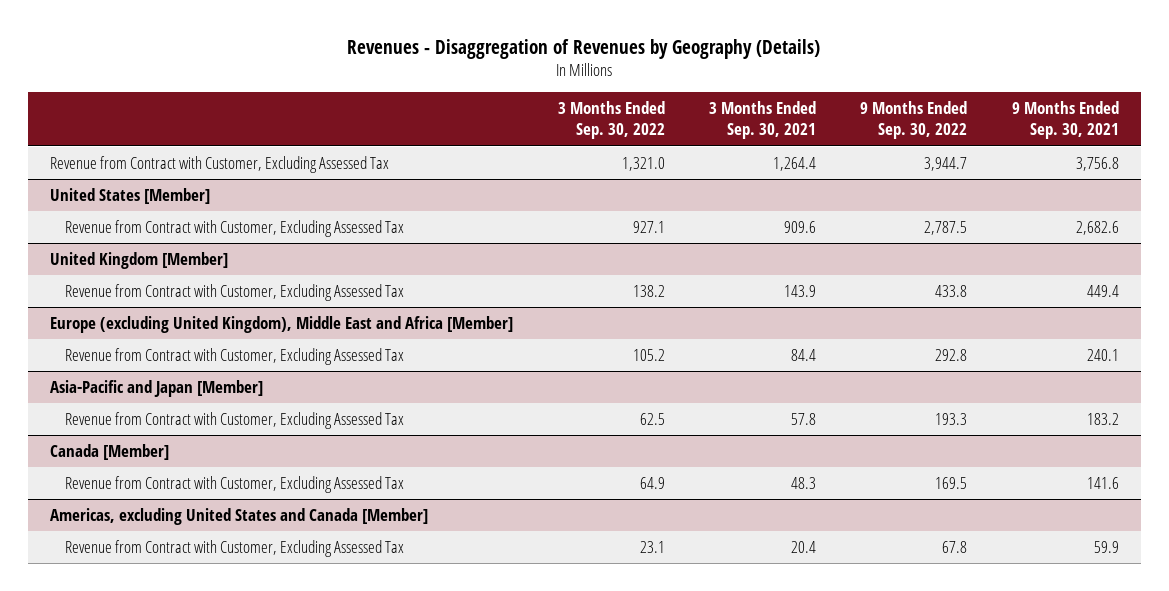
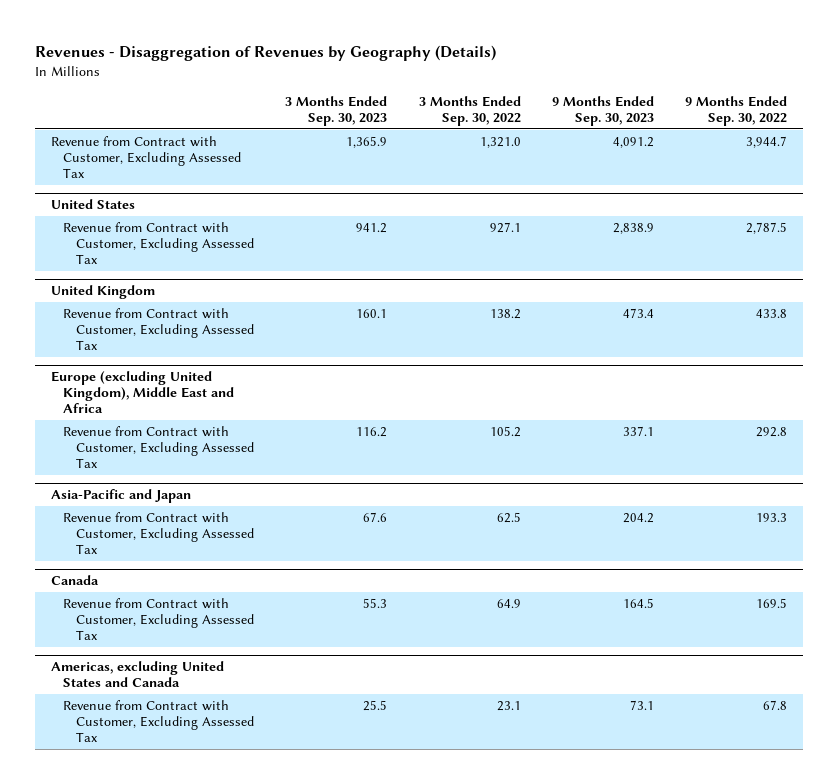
[708,101,816,140] 3 Months Ended Sep. 30, 2021 -> none
[1011,101,1119,140] 9 Months Ended Sep. 30, 2021 -> none
none -> [285,95,388,126] 3 Months Ended Sep. 30, 2023
none -> [552,95,655,126] 9 Months Ended Sep. 30, 2023
[50,188,211,205] United States [Member] -> [50,199,135,210] United States
[50,252,229,270] United Kingdom [Member] -> [50,285,155,300] United Kingdom
[50,316,514,334] Europe (excluding United Kingdom), Middle East and Africa [Member] -> [50,371,235,414] Europe (excluding United Kingdom), Middle East and Africa
[50,380,264,398] Asia-Pacific and Japan [Member] -> [50,489,191,504] Asia-Pacific and Japan
[50,444,170,461] Canada [Member] -> [50,575,99,586] Canada
[50,508,429,526] Americas, excluding United States and Canada [Member] -> [50,661,224,688] Americas, excluding United States and Canada

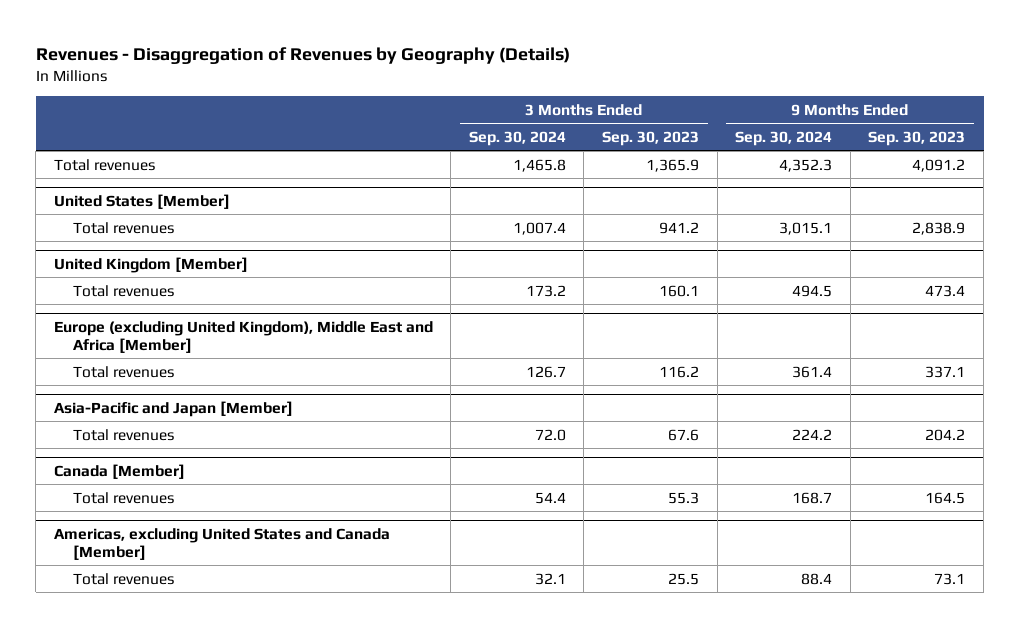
[418,95,521,126] 3 Months Ended Sep. 30, 2022 -> none
[685,95,788,126] 9 Months Ended Sep. 30, 2022 -> none
none -> [468,130,566,146] Sep. 30, 2024
none -> [735,130,833,146] Sep. 30, 2024
[50,136,242,179] Revenue from Contract with Customer, Excluding Assessed Tax -> [53,158,155,171] Total revenues
[50,199,135,210] United States -> [53,193,230,209] United States [Member]
[63,222,254,265] Revenue from Contract with Customer, Excluding Assessed Tax -> [73,221,175,234] Total revenues
[50,285,155,300] United Kingdom -> [53,256,248,273] United Kingdom [Member]
[63,308,254,351] Revenue from Contract with Customer, Excluding Assessed Tax -> [73,284,175,297] Total revenues
[50,371,235,414] Europe (excluding United Kingdom), Middle East and Africa -> [53,320,433,353] Europe (excluding United Kingdom), Middle East and Africa [Member]
[63,426,254,469] Revenue from Contract with Customer, Excluding Assessed Tax -> [73,365,175,378] Total revenues
[50,489,191,504] Asia-Pacific and Japan -> [53,400,293,417] Asia-Pacific and Japan [Member]
[63,512,254,555] Revenue from Contract with Customer, Excluding Assessed Tax -> [73,428,175,441] Total revenues
[50,575,99,586] Canada -> [53,463,185,479] Canada [Member]
[63,598,254,641] Revenue from Contract with Customer, Excluding Assessed Tax -> [73,491,175,504] Total revenues
[50,661,224,688] Americas, excluding United States and Canada -> [53,527,390,560] Americas, excluding United States and Canada [Member]
[63,700,254,743] Revenue from Contract with Customer, Excluding Assessed Tax -> [73,572,175,585] Total revenues

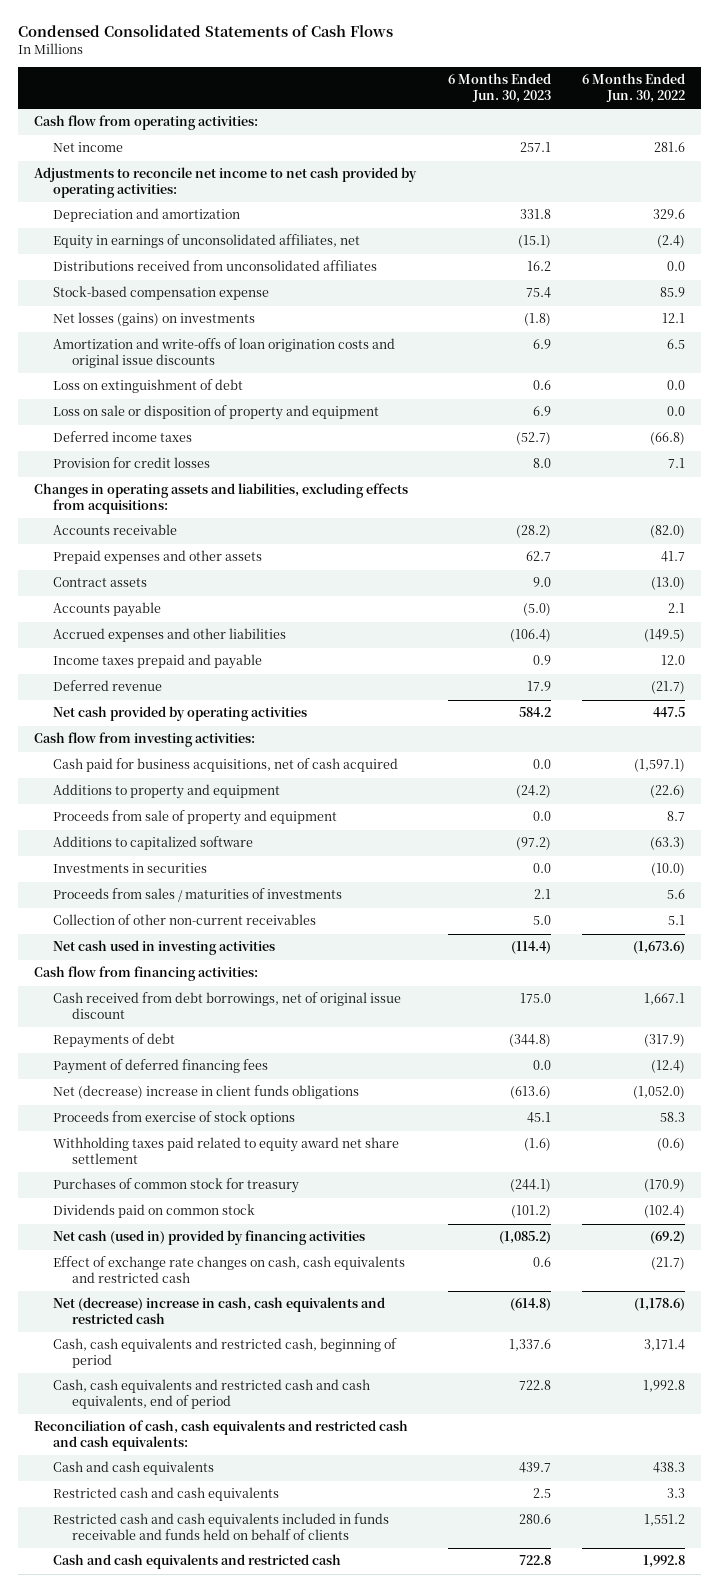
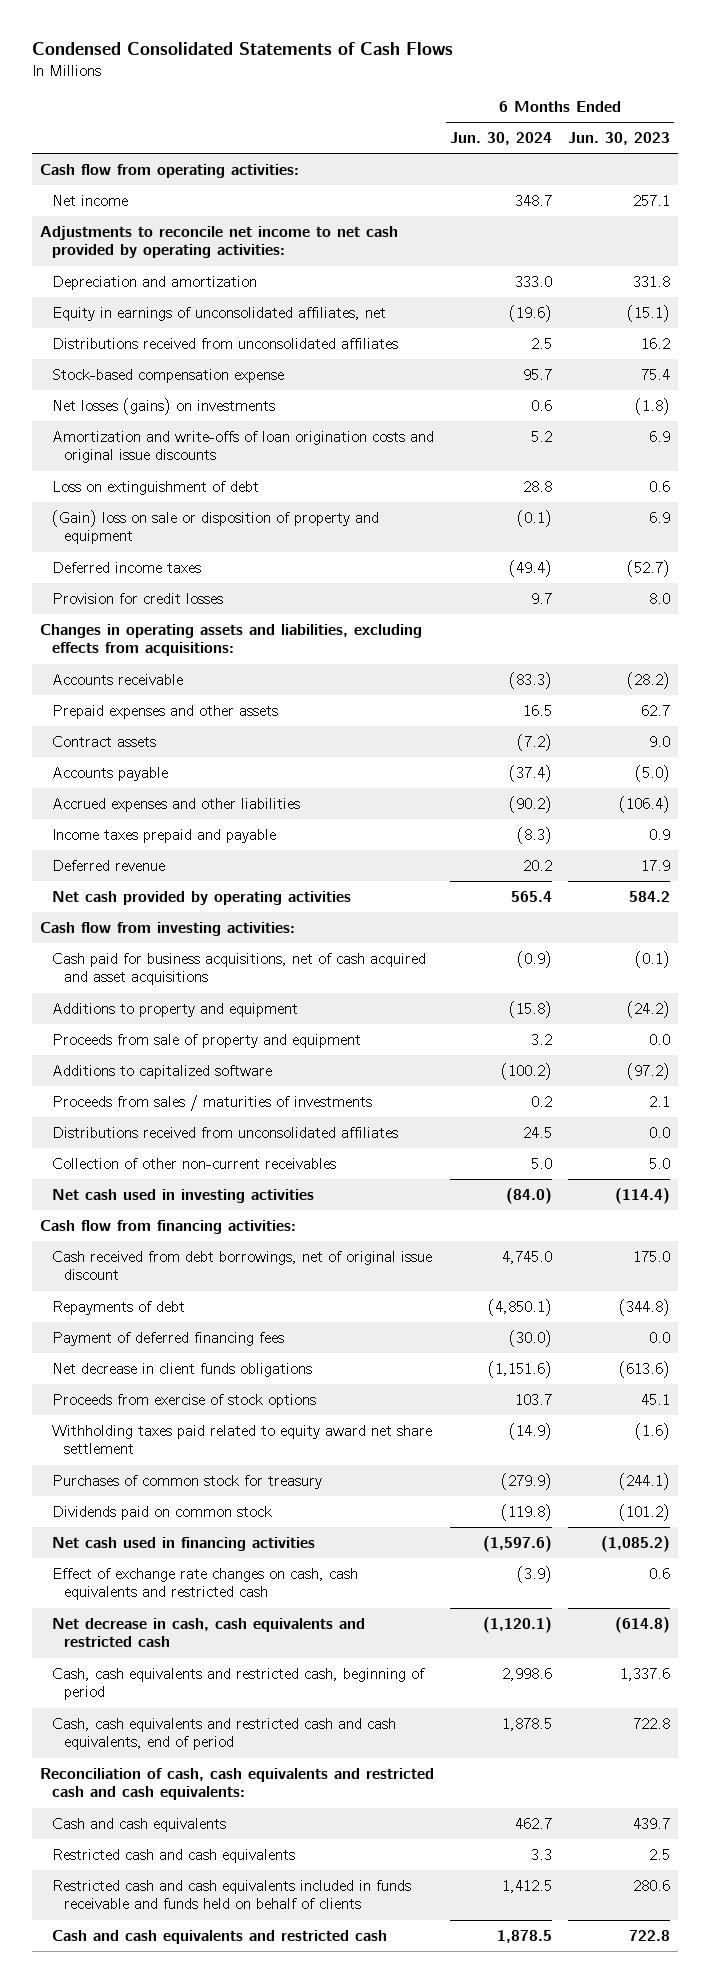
[582,73,686,103] 6 Months Ended Jun. 30, 2022 -> none
none -> [449,132,552,146] Jun. 30, 2024
[52,405,379,421] Loss on sale or disposition of property and equipment -> [51,509,379,545] (Gain) loss on sale or disposition of property and equipment
[52,758,398,773] Cash paid for business acquisitions, net of cash acquired -> [51,952,426,986] Cash paid for business acquisitions, net of cash acquired and asset acquisitions
[532,759,551,770] 0.0 -> [635,950,671,968] (0.1)
[52,863,207,874] Investments in securities -> none
none -> [51,1126,398,1138] Distributions received from unconsolidated affiliates
[52,1085,359,1100] Net (decrease) increase in client funds obligations -> [51,1362,312,1377] Net decrease in client funds obligations
[52,1230,365,1246] Net cash (used in) provided by financing activities -> [51,1536,315,1551] Net cash used in financing activities
[52,1297,385,1325] Net (decrease) increase in cash, cash equivalents and restricted cash -> [51,1617,365,1648] Net decrease in cash, cash equivalents and restricted cash

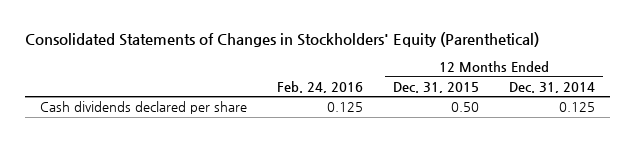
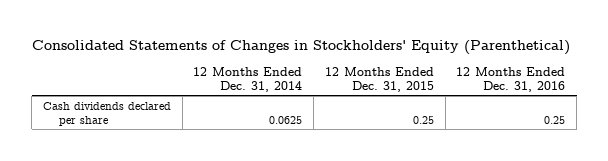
[276,80,363,93] Feb. 24, 2016 -> none
none -> [456,66,566,92] 12 Months Ended Dec. 31, 2016
[450,102,479,113] 0.50 -> [412,115,434,124] 0.25
[559,102,596,113] 0.125 -> [269,115,303,124] 0.0625

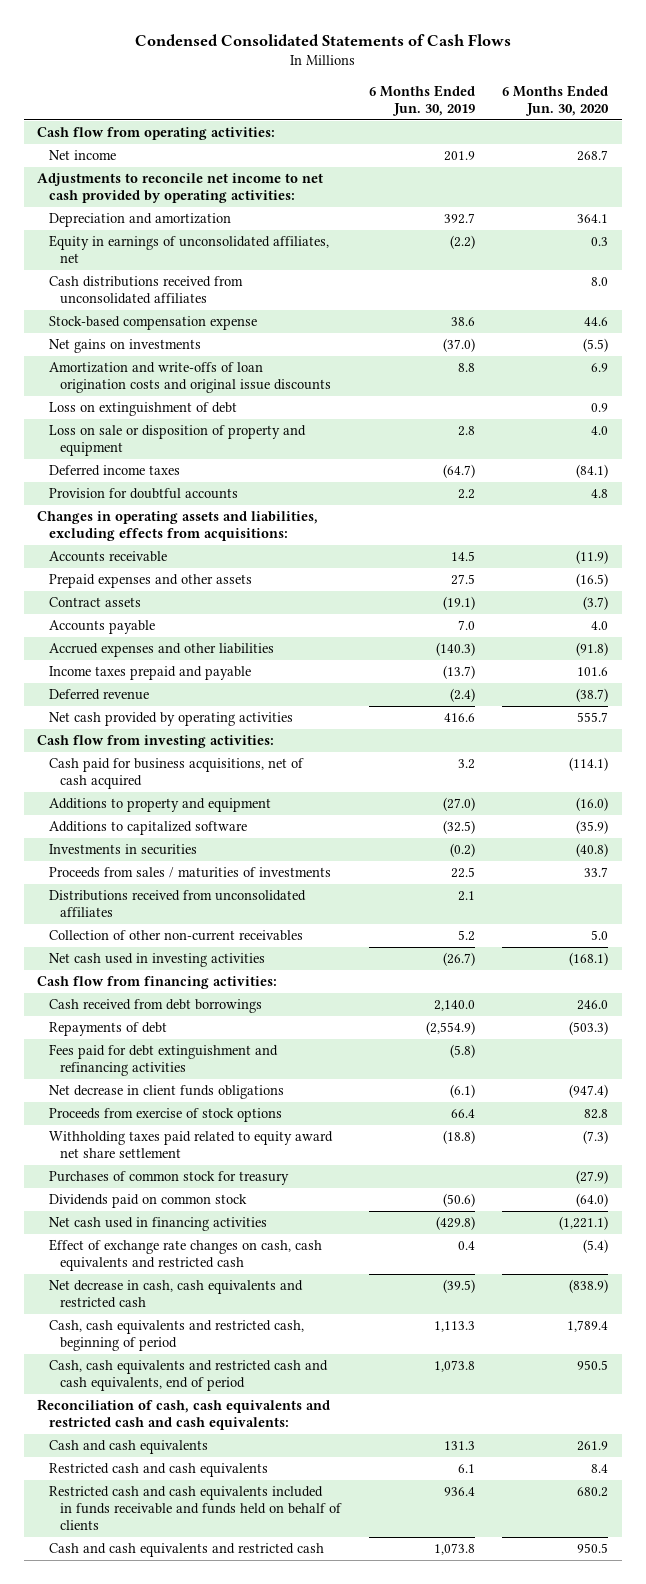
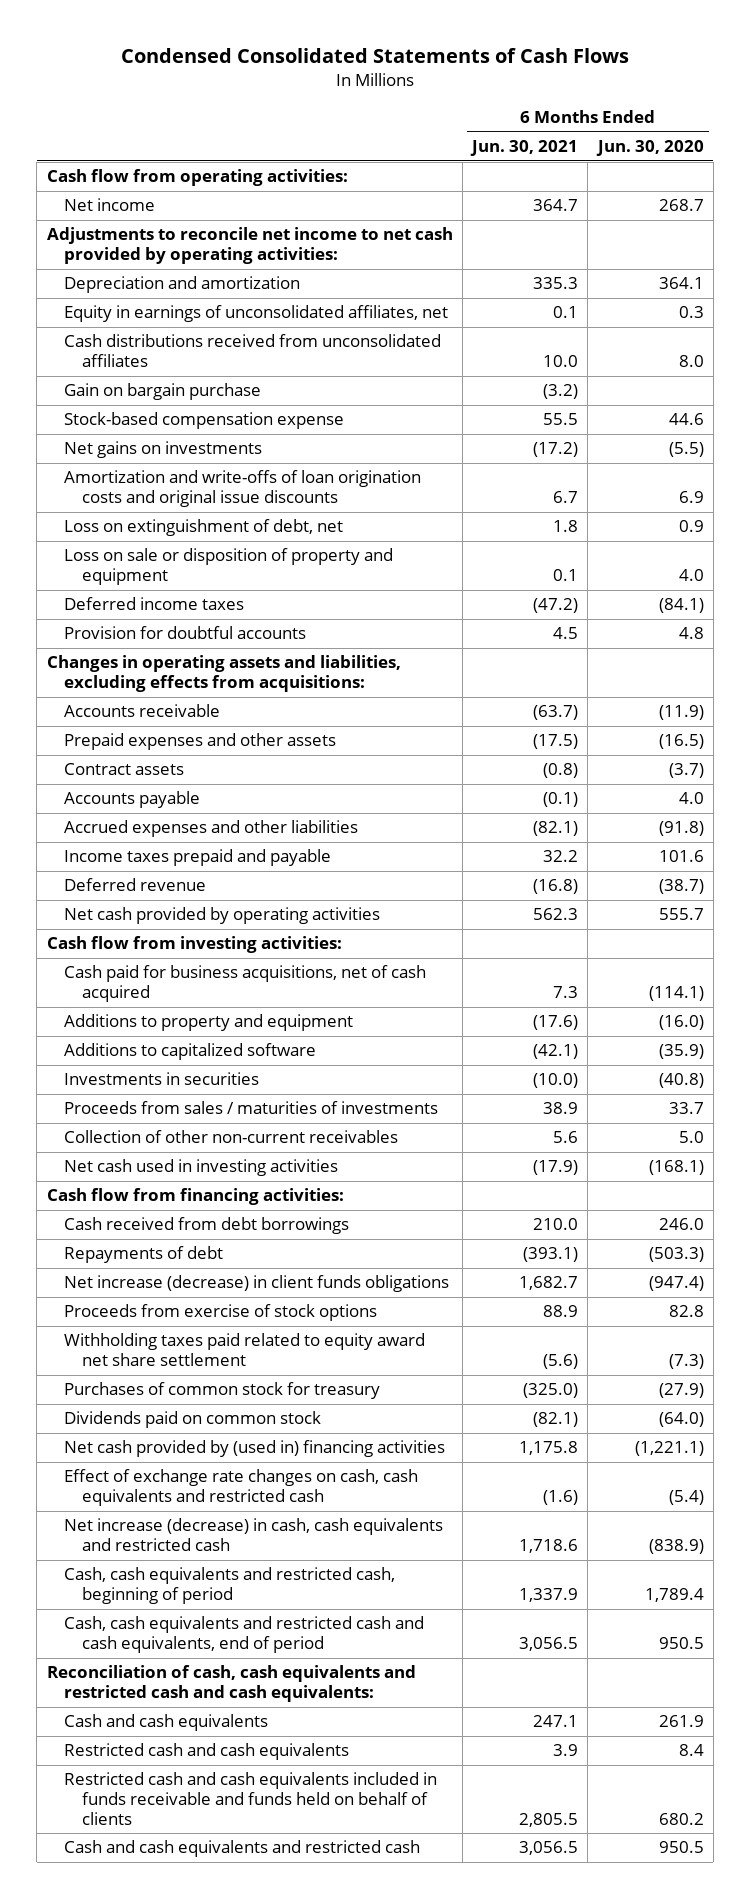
[368,84,475,116] 6 Months Ended Jun. 30, 2019 -> none
none -> [470,140,579,157] Jun. 30, 2021
none -> [64,383,262,401] Gain on bargain purchase
[48,402,237,417] Loss on extinguishment of debt -> [64,519,344,537] Loss on extinguishment of debt, net
[48,890,306,918] Distributions received from unconsolidated affiliates -> none
[48,1044,278,1077] Fees paid for debt extinguishment and refinancing activities -> none
[48,1085,284,1100] Net decrease in client funds obligations -> [64,1275,450,1293] Net increase (decrease) in client funds obligations
[48,1217,267,1232] Net cash used in financing activities -> [64,1440,446,1458] Net cash provided by (used in) financing activities
[48,1280,303,1309] Net decrease in cash, cash equivalents and restricted cash -> [64,1518,444,1552] Net increase (decrease) in cash, cash equivalents and restricted cash

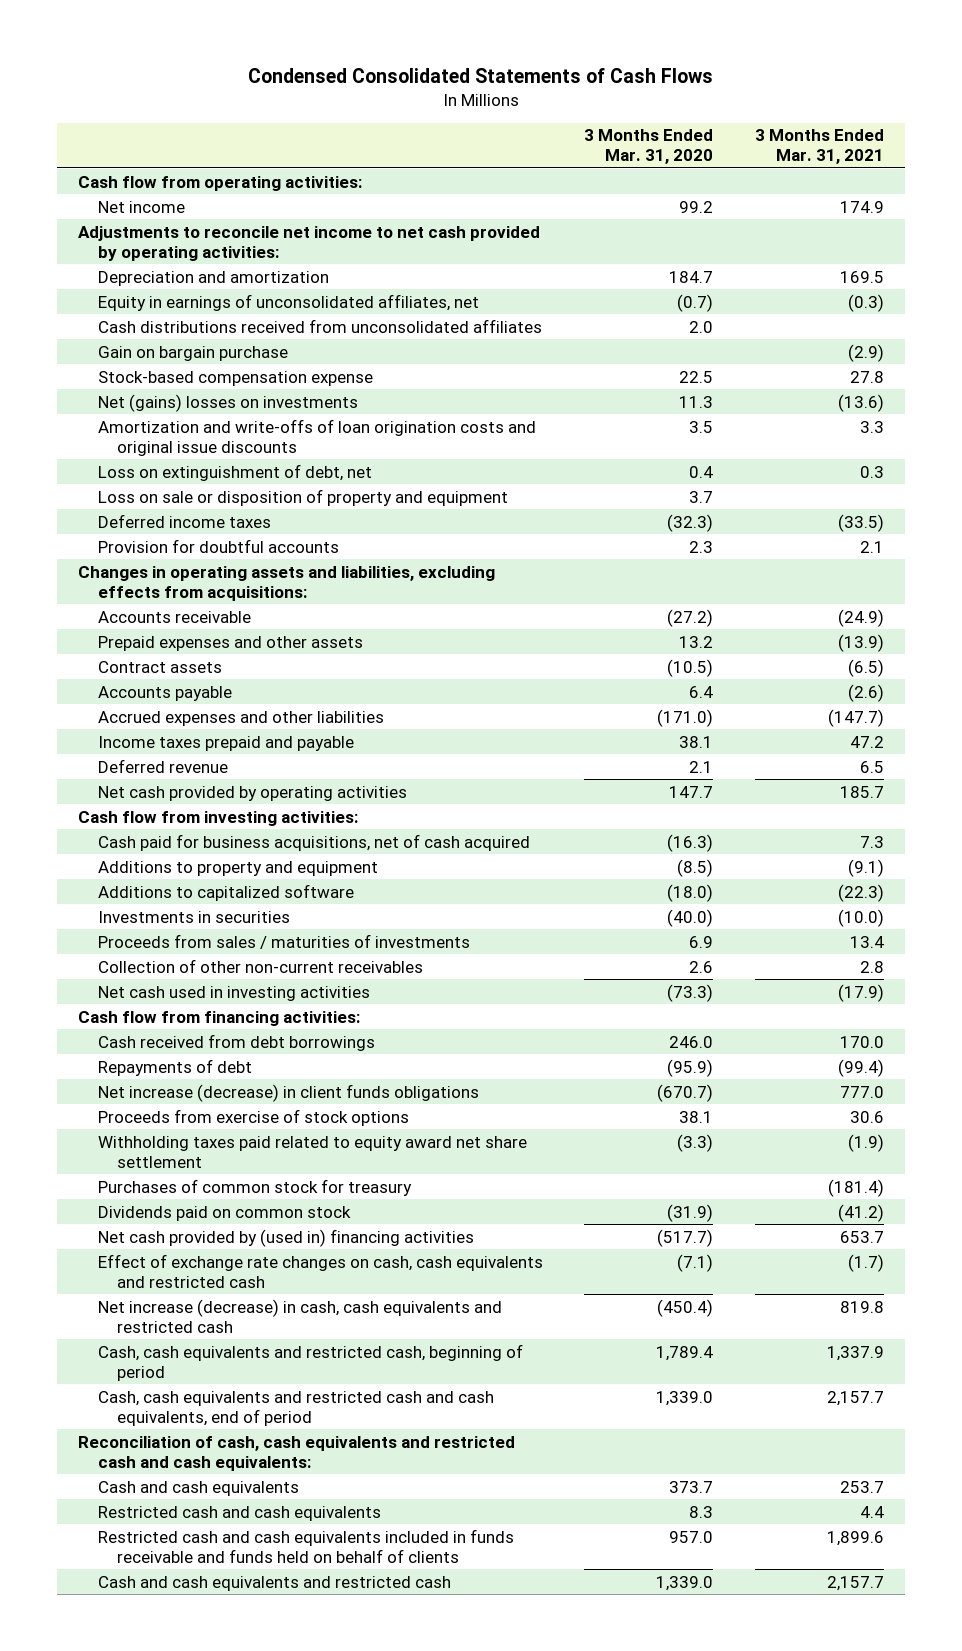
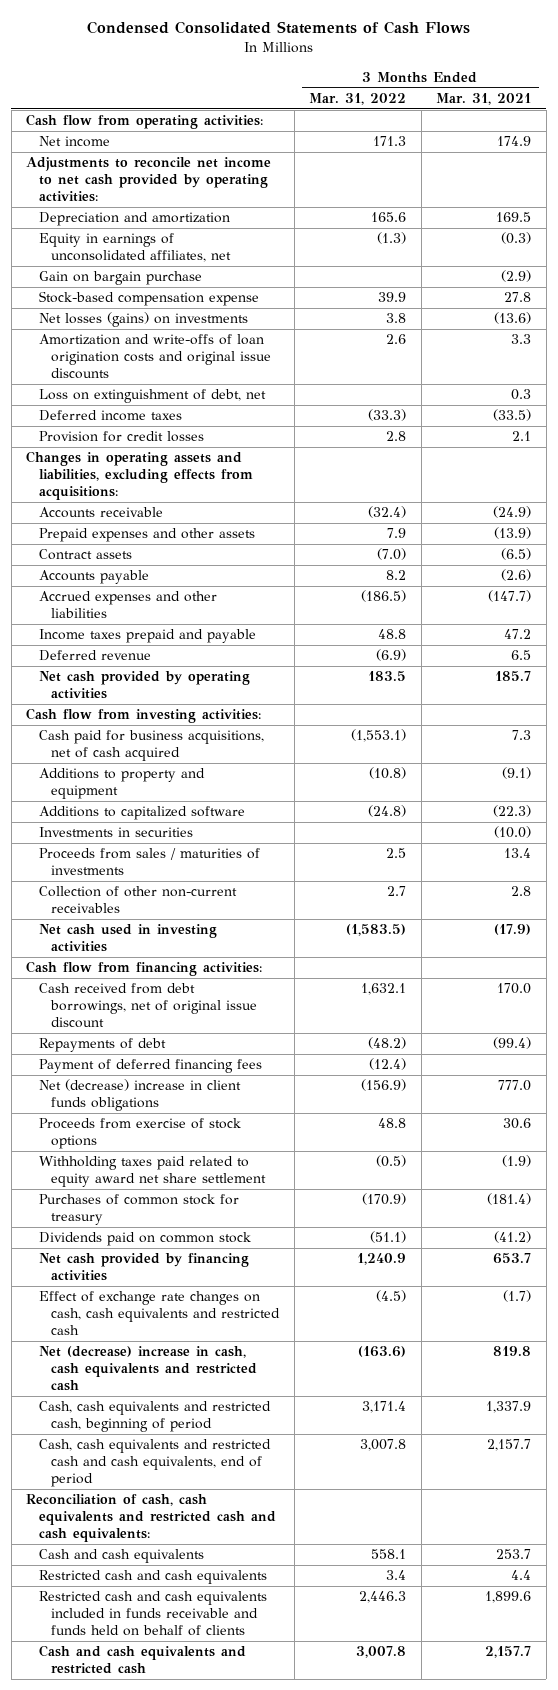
[584,129,714,165] 3 Months Ended Mar. 31, 2020 -> none
none -> [309,92,407,105] Mar. 31, 2022
[97,318,542,333] Cash distributions received from unconsolidated affiliates -> none
[97,393,358,412] Net (gains) losses on investments -> [38,312,248,328] Net losses (gains) on investments
[97,488,508,506] Loss on sale or disposition of property and equipment -> none
[97,538,339,553] Provision for doubtful accounts -> [38,431,204,443] Provision for credit losses
[97,1033,375,1051] Cash received from debt borrowings -> [38,983,258,1029] Cash received from debt borrowings, net of original issue discount
none -> [38,1059,262,1074] Payment of deferred financing fees
[97,1083,479,1102] Net increase (decrease) in client funds obligations -> [38,1079,241,1112] Net (decrease) increase in client funds obligations
[97,1228,474,1247] Net cash provided by (used in) financing activities -> [38,1253,249,1282] Net cash provided by financing activities
[97,1298,502,1333] Net increase (decrease) in cash, cash equivalents and restricted cash -> [38,1346,258,1392] Net (decrease) increase in cash, cash equivalents and restricted cash

